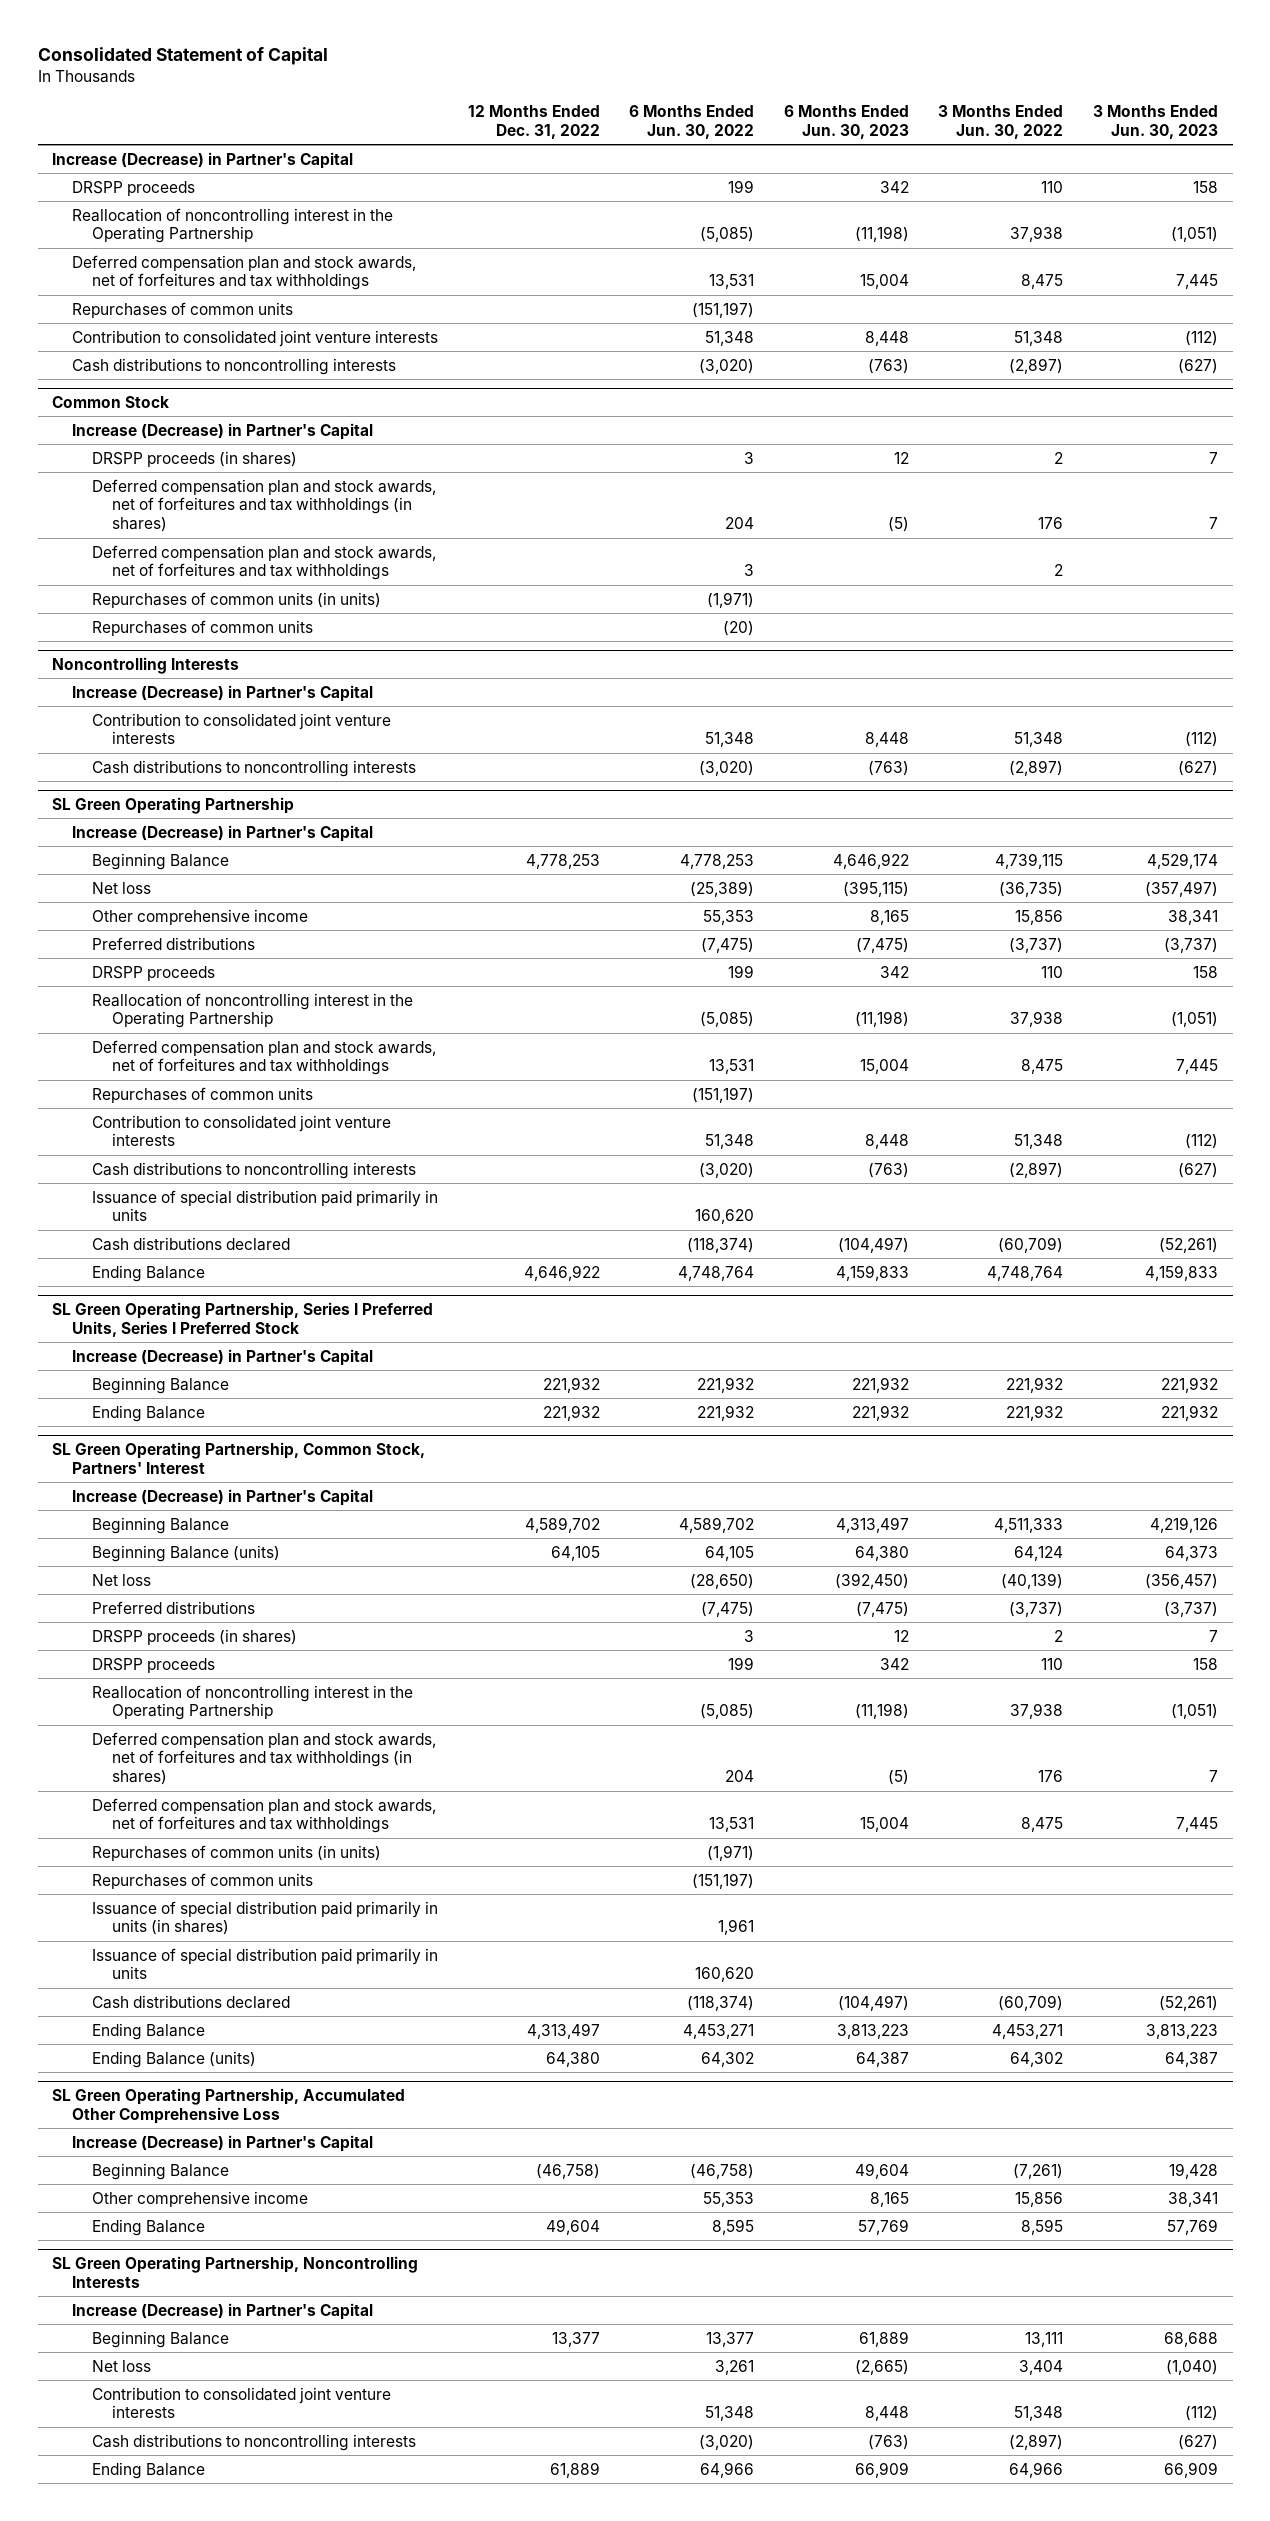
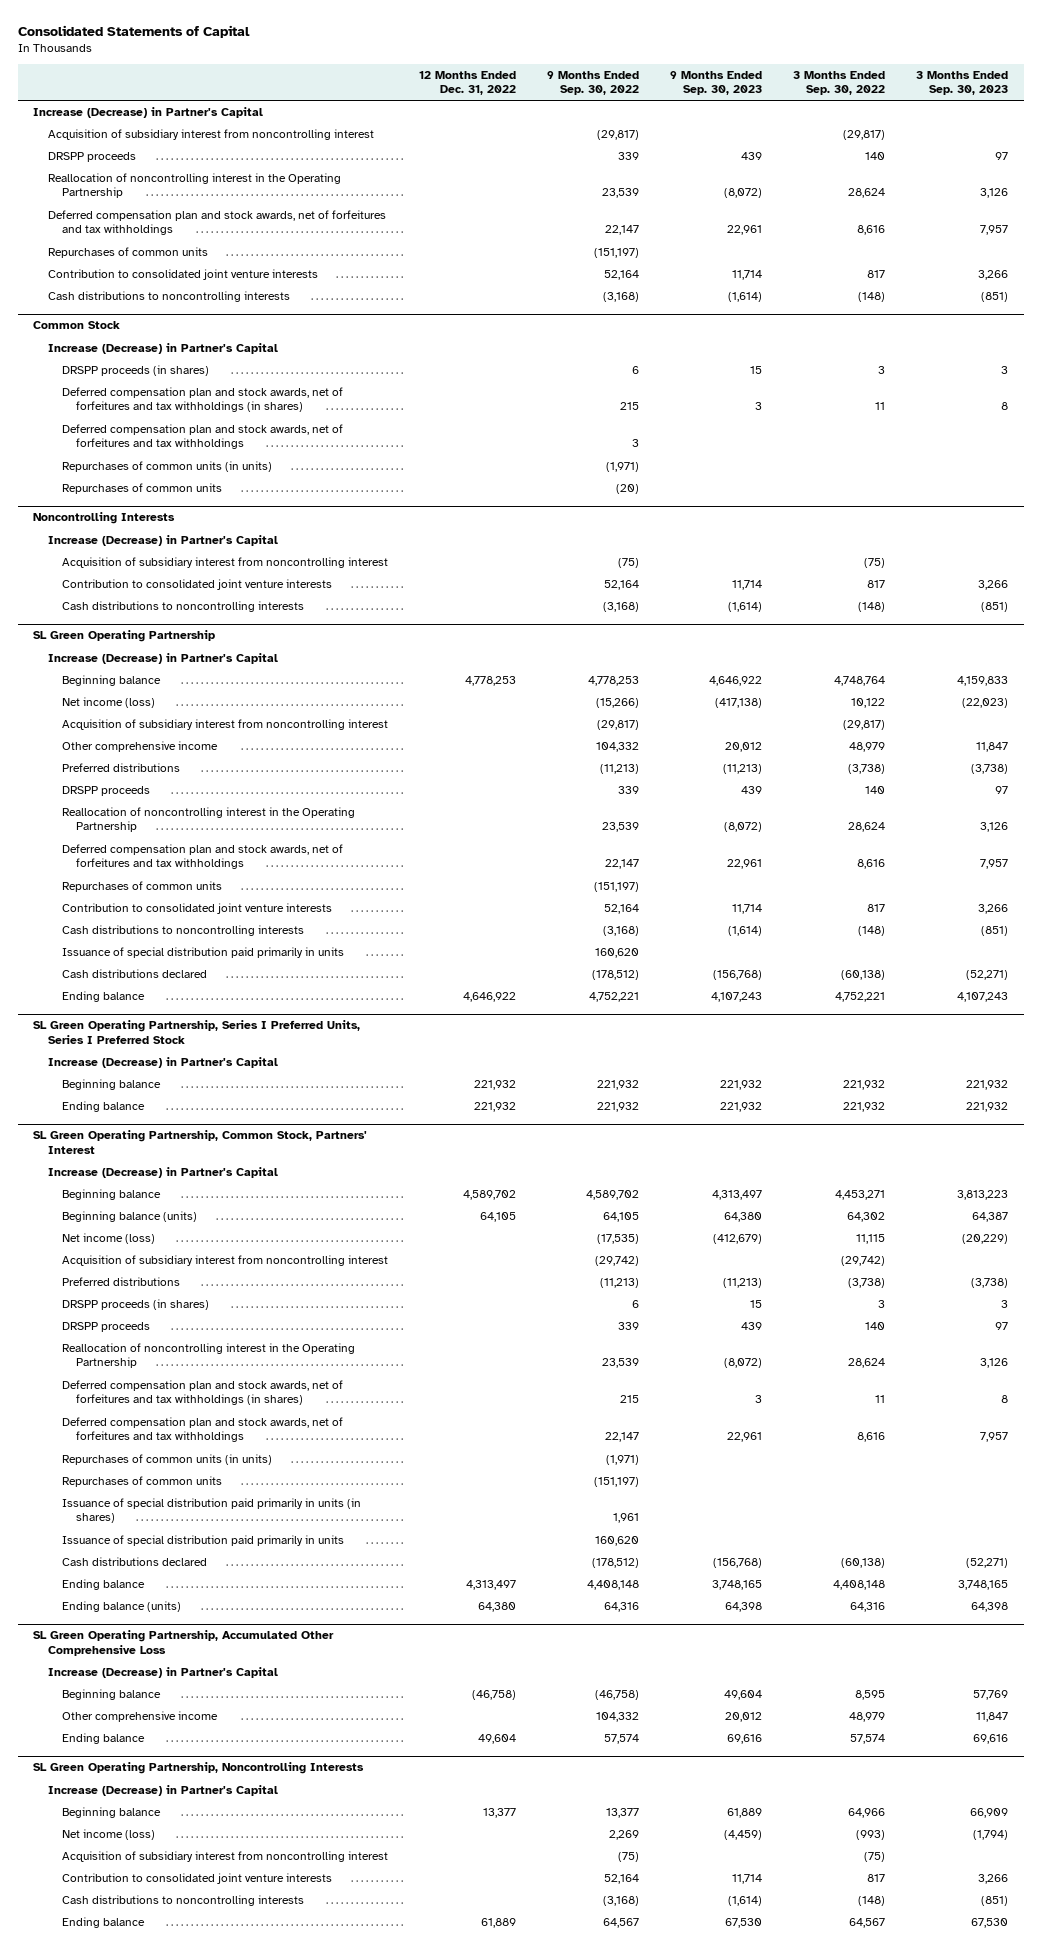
[37,47,328,66] Consolidated Statement of Capital -> [17,25,250,39] Consolidated Statements of Capital
[629,105,755,139] 6 Months Ended Jun. 30, 2022 -> none
[783,105,909,139] 6 Months Ended Jun. 30, 2023 -> none
[938,105,1064,139] 3 Months Ended Jun. 30, 2022 -> none
[1092,105,1218,139] 3 Months Ended Jun. 30, 2023 -> none
none -> [547,70,640,96] 9 Months Ended Sep. 30, 2022
none -> [670,70,763,96] 9 Months Ended Sep. 30, 2023
none -> [793,70,886,96] 3 Months Ended Sep. 30, 2022
none -> [916,70,1009,96] 3 Months Ended Sep. 30, 2023
none -> [47,129,374,141] Acquisition of subsidiary interest from noncontrolling interest
none -> [61,557,388,569] Acquisition of subsidiary interest from noncontrolling interest
[92,852,230,870] Beginning Balance -> [61,675,161,687] Beginning balance
[92,881,152,894] Net loss -> [61,697,155,709] Net income (loss)
none -> [61,719,388,731] Acquisition of subsidiary interest from noncontrolling interest
[92,1264,206,1282] Ending Balance -> [61,991,145,1003] Ending balance
[92,1376,230,1394] Beginning Balance -> [61,1079,161,1091] Beginning balance
[92,1404,206,1422] Ending Balance -> [61,1101,145,1113] Ending balance
[92,1516,230,1534] Beginning Balance -> [61,1189,161,1201] Beginning balance
[92,1544,281,1562] Beginning Balance (units) -> [61,1211,197,1223] Beginning balance (units)
[92,1573,152,1586] Net loss -> [61,1233,155,1245] Net income (loss)
none -> [61,1255,388,1267] Acquisition of subsidiary interest from noncontrolling interest
[92,2022,206,2040] Ending Balance -> [61,1579,145,1591] Ending balance
[92,2050,257,2068] Ending Balance (units) -> [61,1601,181,1613] Ending balance (units)
[92,2162,230,2180] Beginning Balance -> [61,1689,161,1701] Beginning balance
[92,2218,206,2236] Ending Balance -> [61,1733,145,1745] Ending balance
[92,2330,230,2348] Beginning Balance -> [61,1807,161,1819] Beginning balance
[92,2359,152,2372] Net loss -> [61,1829,155,1841] Net income (loss)
none -> [61,1851,388,1863] Acquisition of subsidiary interest from noncontrolling interest
[92,2461,206,2479] Ending Balance -> [61,1917,145,1929] Ending balance

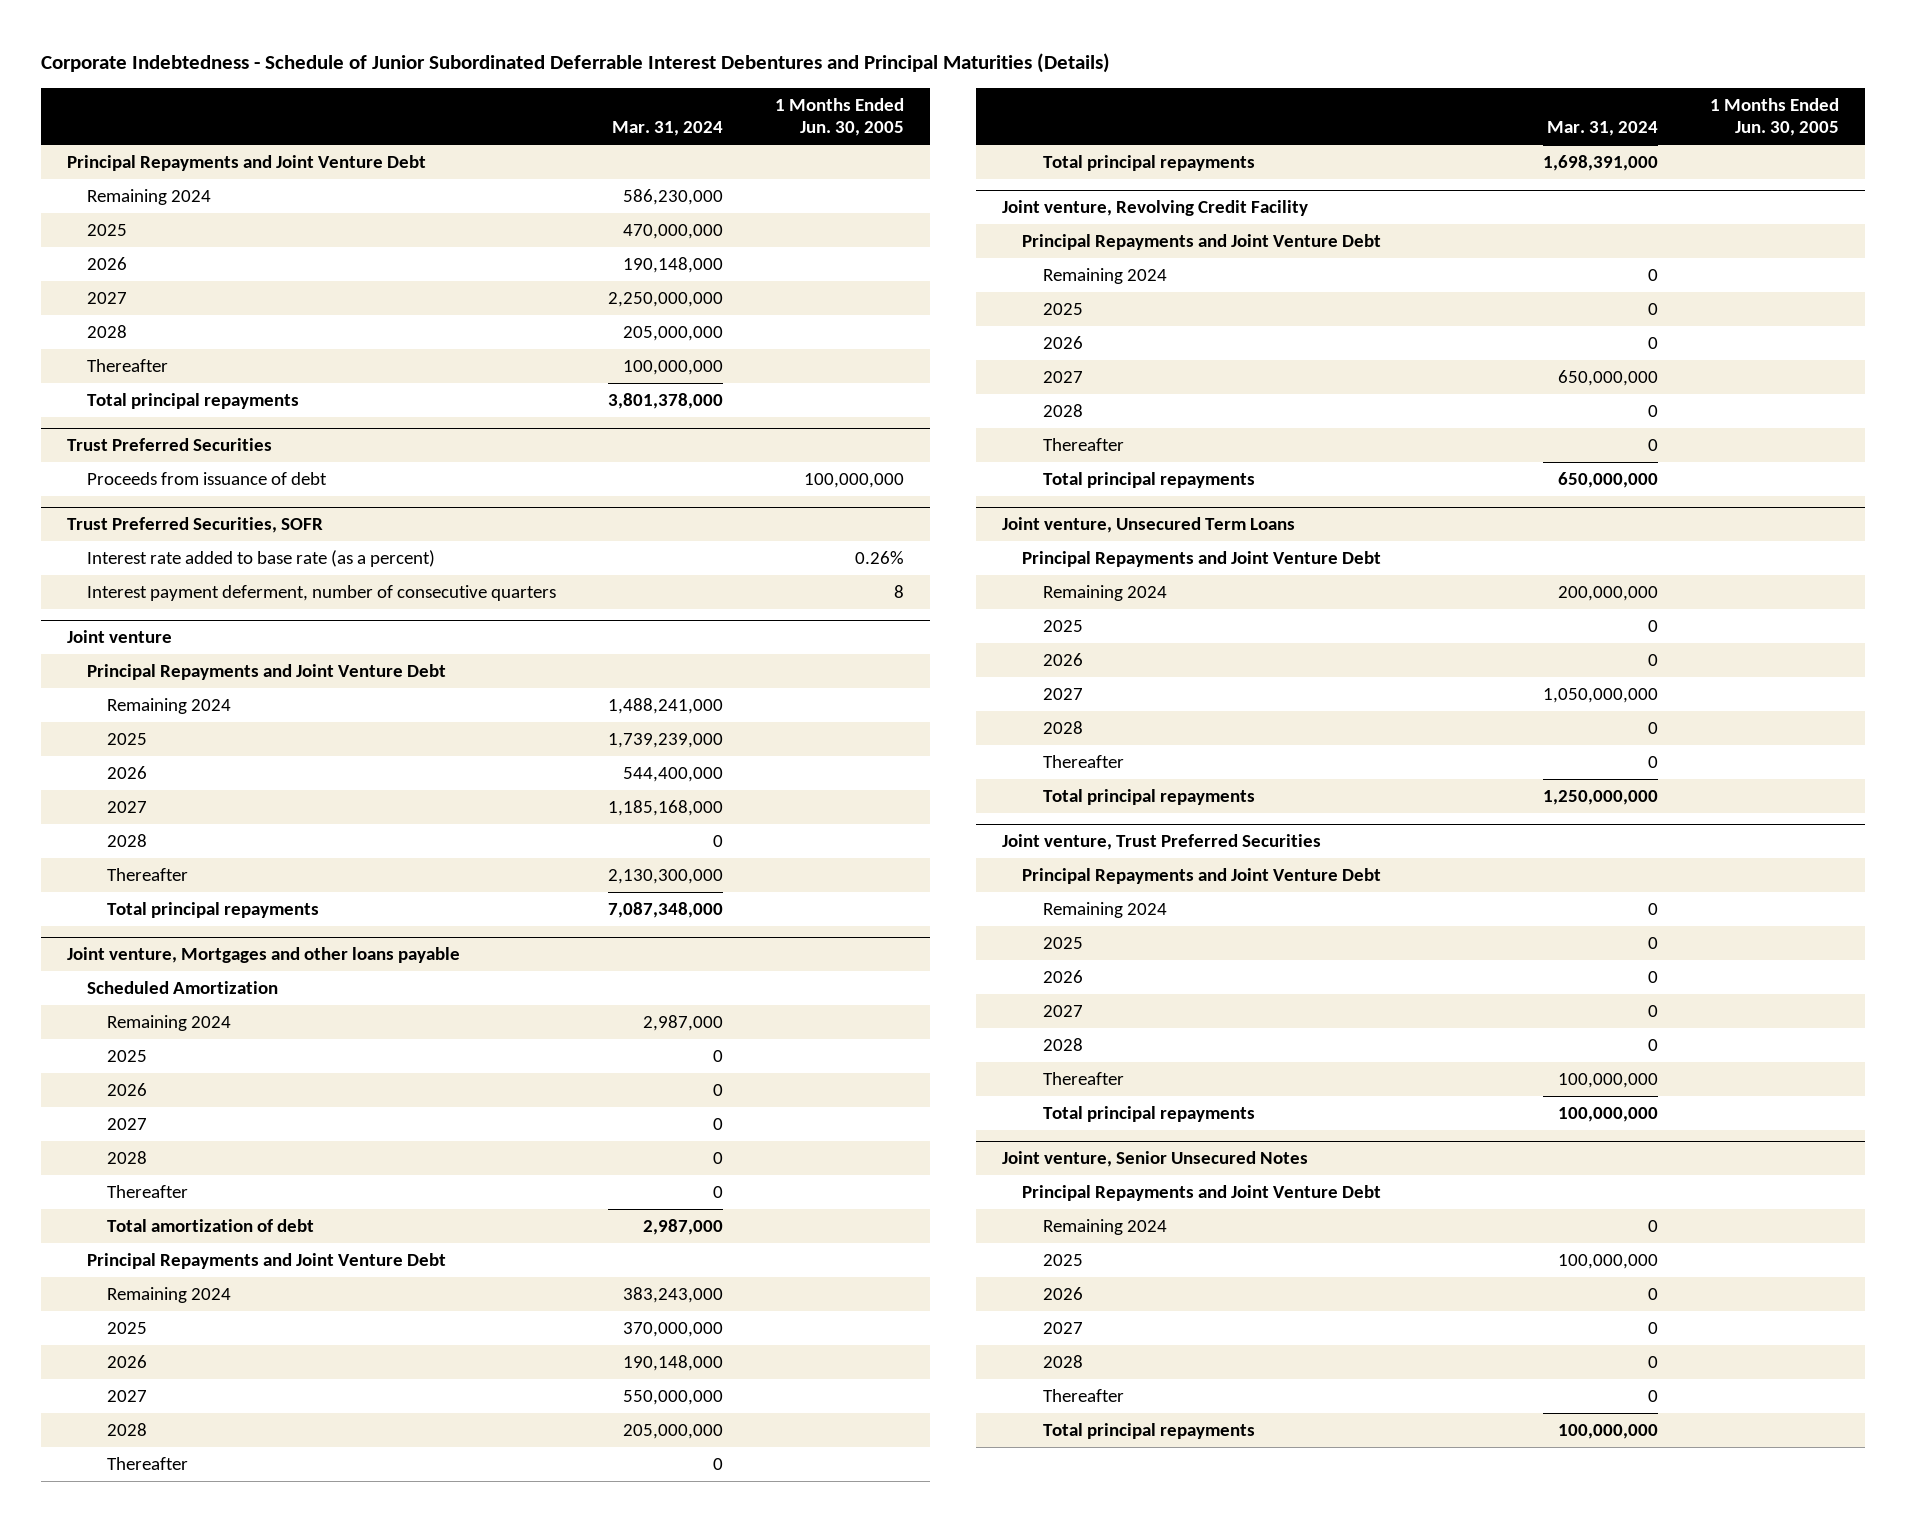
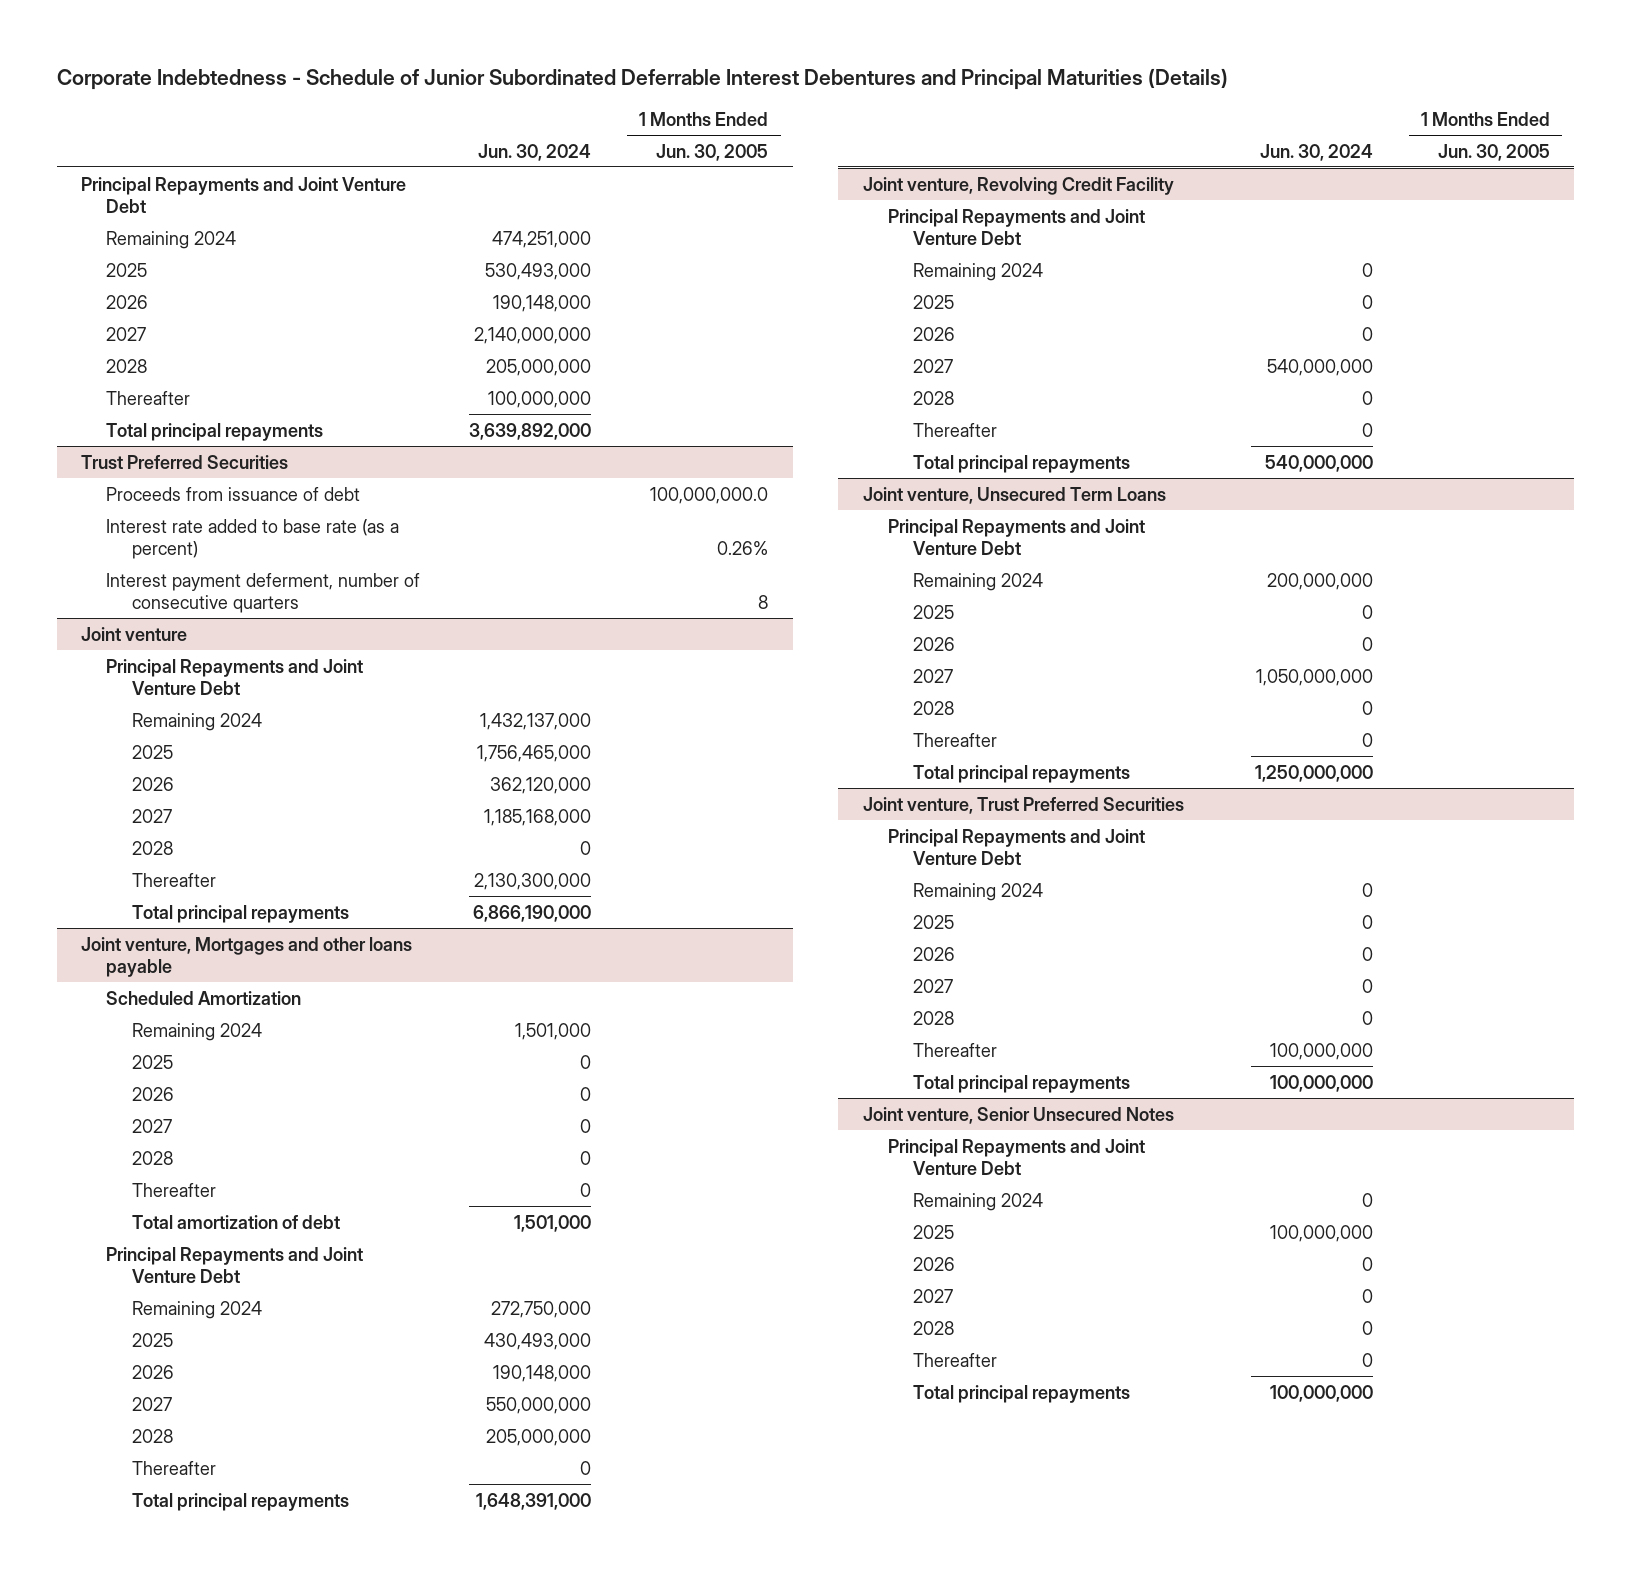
[611,120,723,136] Mar. 31, 2024 -> none
none -> [477,143,591,161] Jun. 30, 2024
[66,517,323,534] Trust Preferred Securities, SOFR -> none
[86,550,435,568] Interest rate added to base rate (as a percent) -> none
[86,585,556,602] Interest payment deferment, number of consecutive quarters -> none
[803,473,904,489] 100,000,000 -> [650,486,769,504] 100,000,000.0
none -> [106,518,400,560] Interest rate added to base rate (as a percent)
none -> [106,572,421,614] Interest payment deferment, number of consecutive quarters

